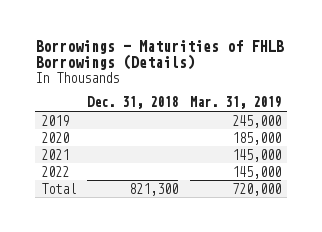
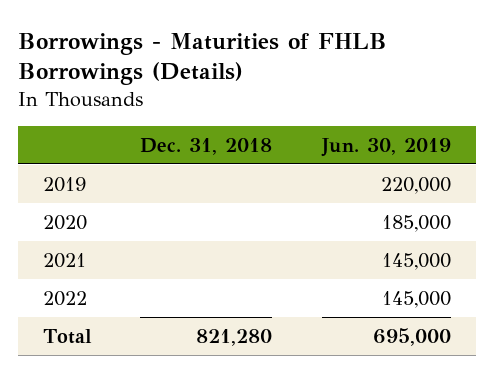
[190,96,282,110] Mar. 31, 2019 -> none
none -> [320,137,451,157] Jun. 30, 2019
[129,182,179,196] 821,300 -> [196,328,273,346] 821,280

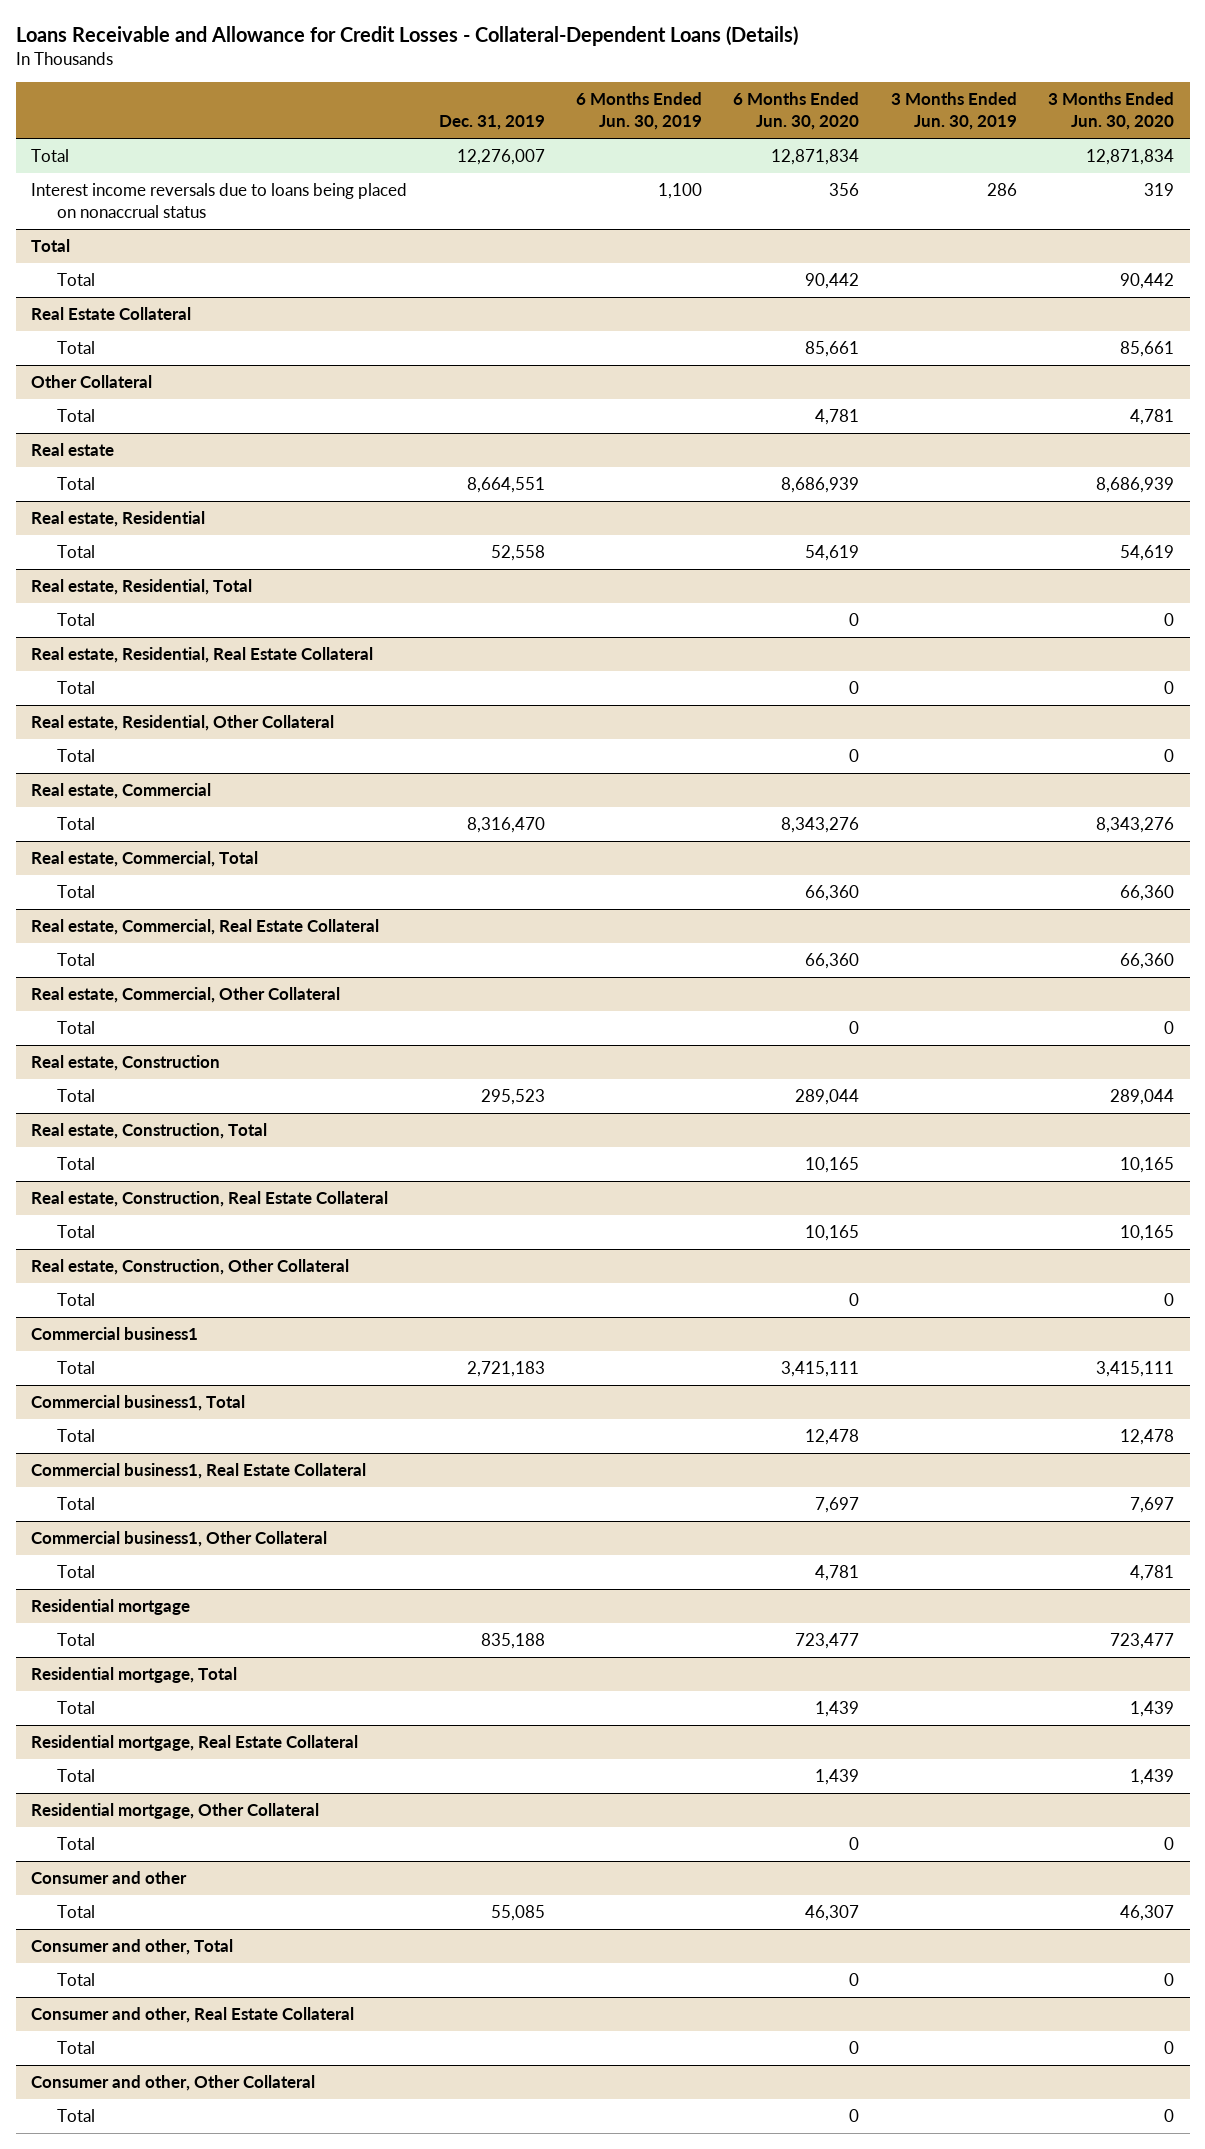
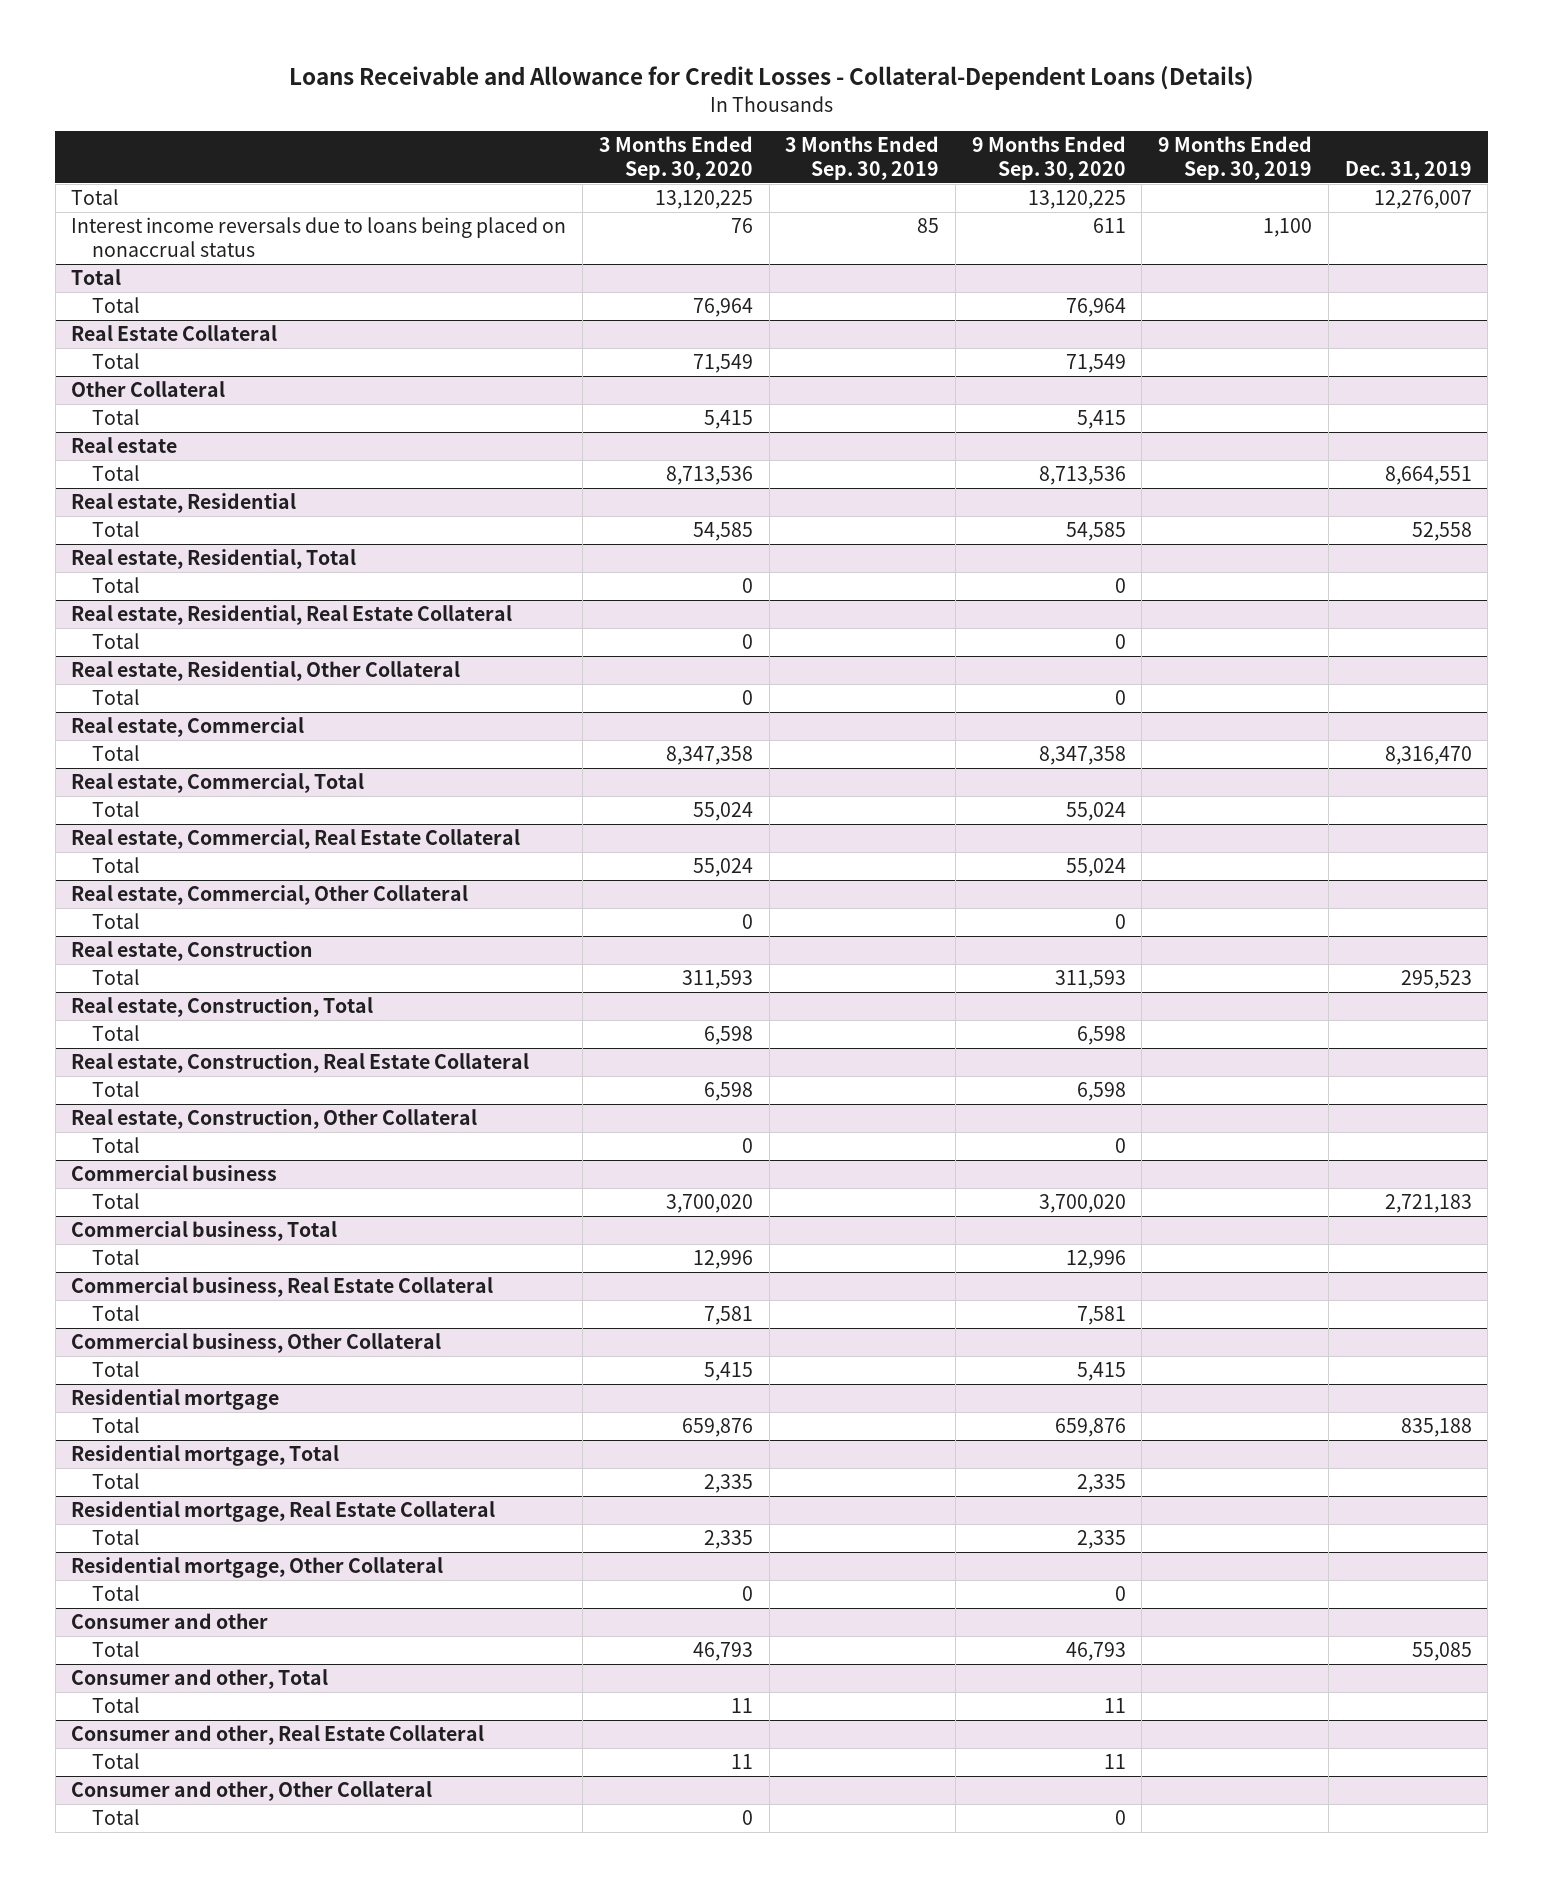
[575,92,702,131] 6 Months Ended Jun. 30, 2019 -> none
[733,92,860,131] 6 Months Ended Jun. 30, 2020 -> none
[890,92,1017,131] 3 Months Ended Jun. 30, 2019 -> none
[1047,92,1174,131] 3 Months Ended Jun. 30, 2020 -> none
none -> [598,136,753,180] 3 Months Ended Sep. 30, 2020
none -> [785,136,940,180] 3 Months Ended Sep. 30, 2019
none -> [971,136,1126,180] 9 Months Ended Sep. 30, 2020
none -> [1158,136,1313,180] 9 Months Ended Sep. 30, 2019
[31,1327,199,1341] Commercial business1 -> [71,1165,278,1182] Commercial business
[31,1395,246,1412] Commercial business1, Total -> [71,1221,338,1242] Commercial business, Total
[31,1463,367,1480] Commercial business1, Real Estate Collateral -> [71,1277,494,1298] Commercial business, Real Estate Collateral
[31,1531,328,1548] Commercial business1, Other Collateral -> [71,1333,442,1354] Commercial business, Other Collateral

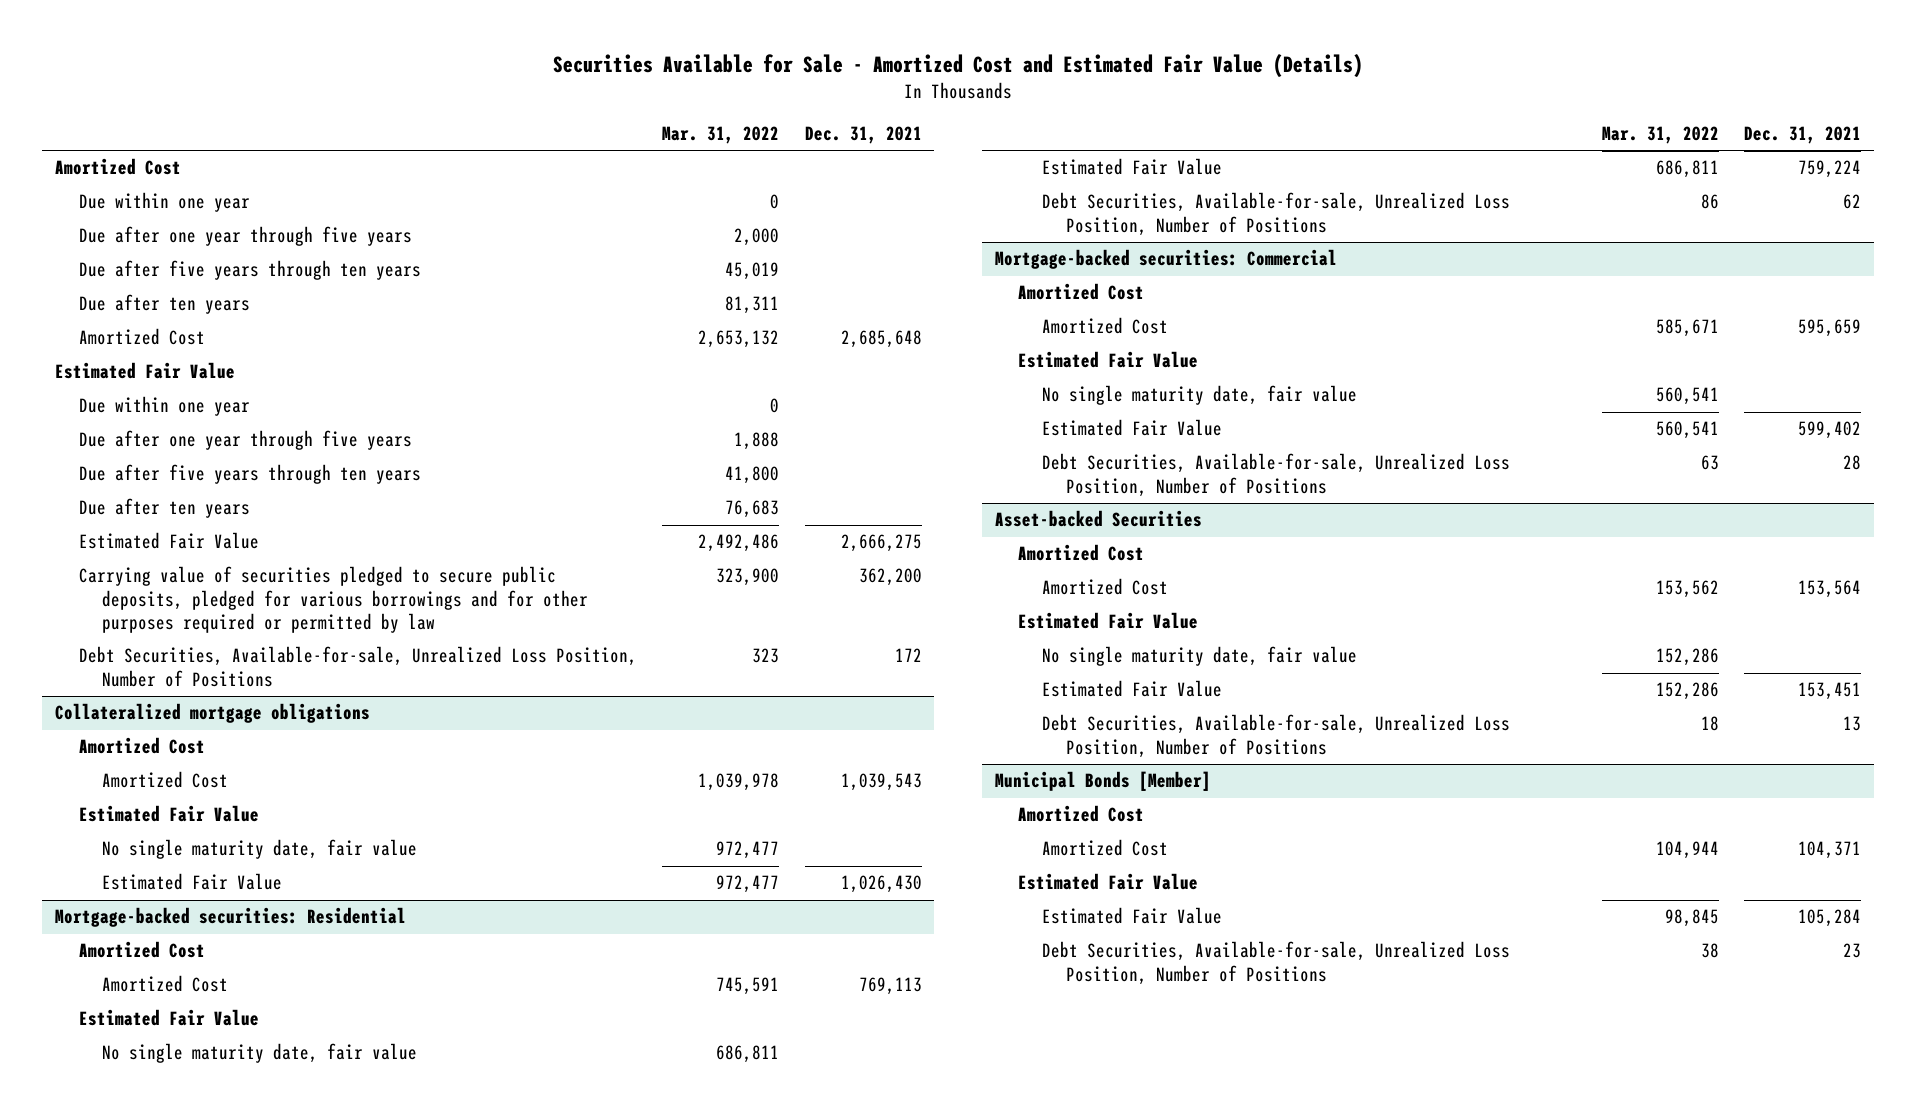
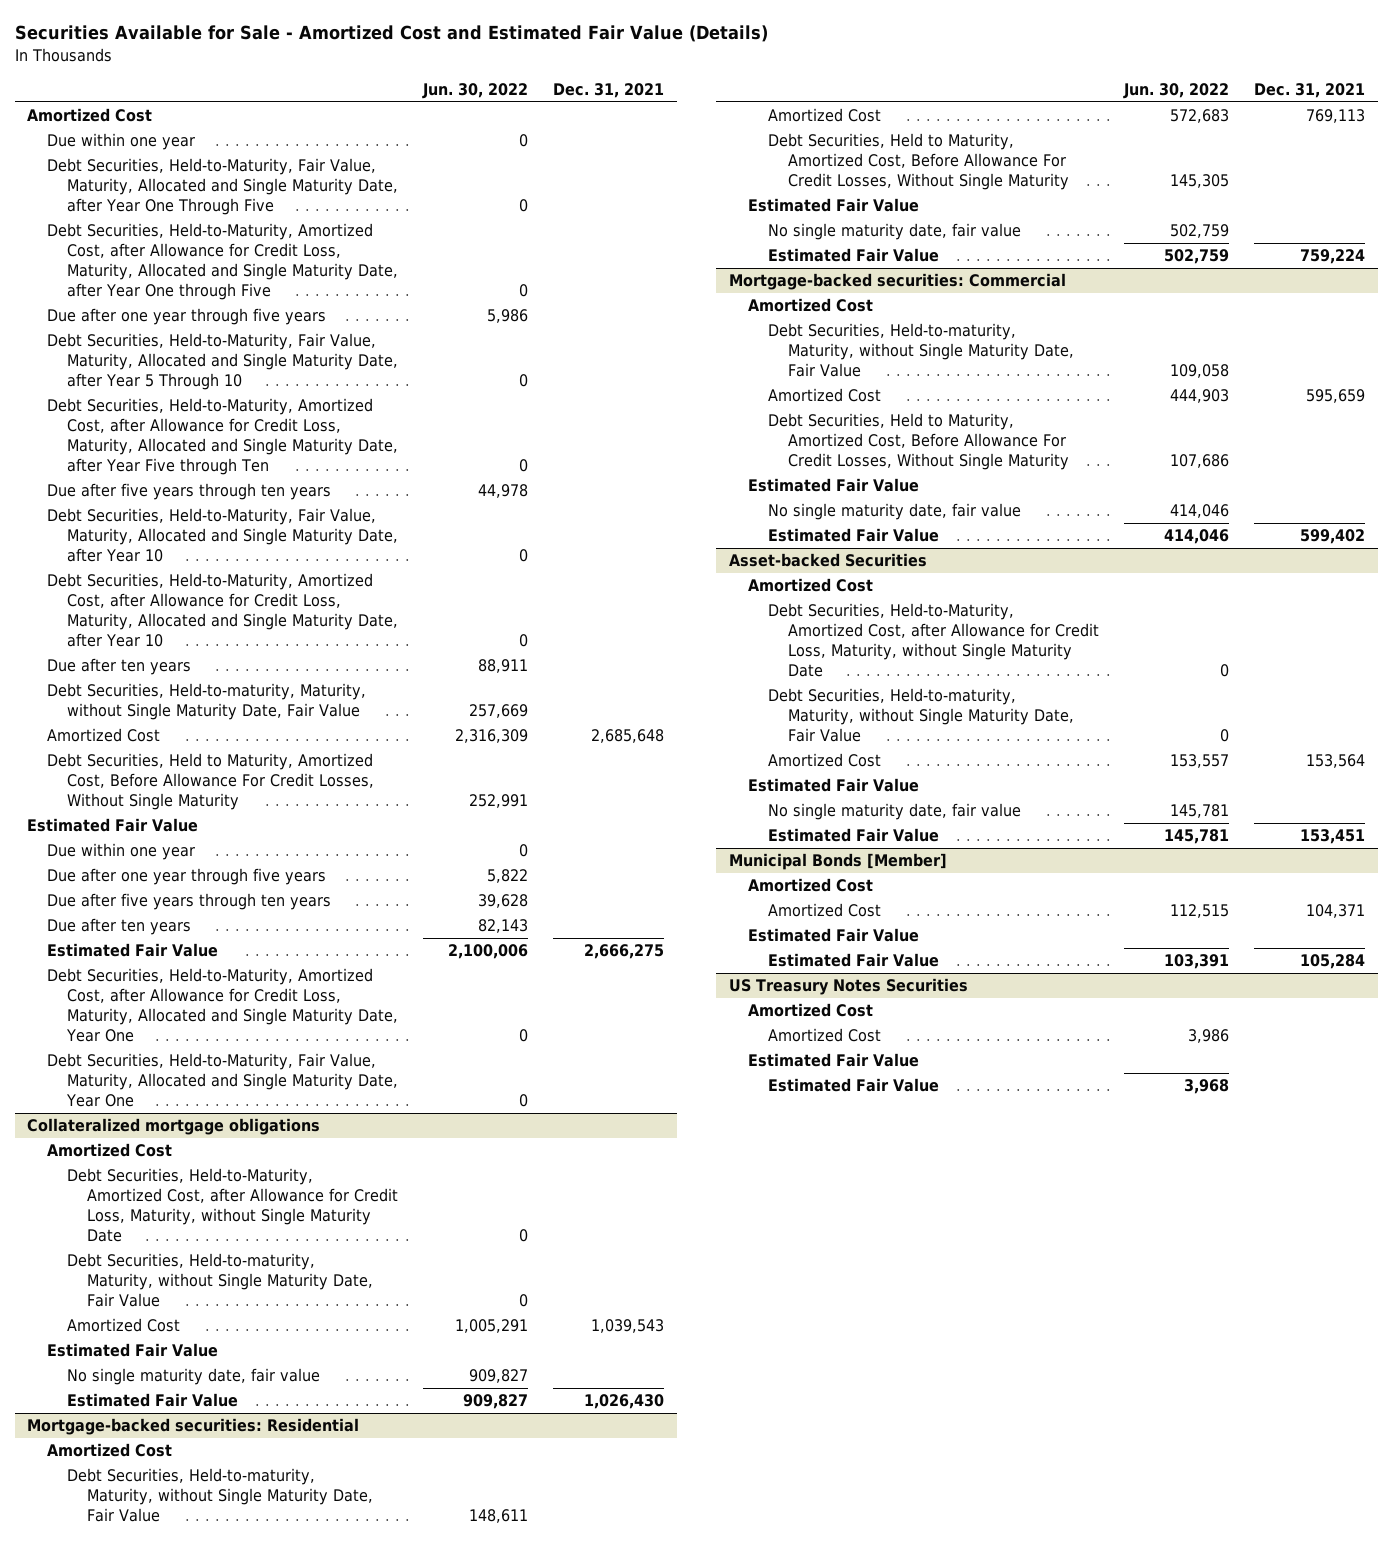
[662,126,780,145] Mar. 31, 2022 -> none
none -> [421,82,528,99] Jun. 30, 2022
none -> [47,158,398,216] Debt Securities, Held-to-Maturity, Fair Value, Maturity, Allocated and Single Maturity Date, after Year One Through Five
none -> [47,223,398,301] Debt Securities, Held-to-Maturity, Amortized Cost, after Allowance for Credit Loss, Maturity, Allocated and Single Maturity Date, after Year One through Five
none -> [47,333,398,391] Debt Securities, Held-to-Maturity, Fair Value, Maturity, Allocated and Single Maturity Date, after Year 5 Through 10
none -> [47,398,398,476] Debt Securities, Held-to-Maturity, Amortized Cost, after Allowance for Credit Loss, Maturity, Allocated and Single Maturity Date, after Year Five through Ten
none -> [47,508,398,563] Debt Securities, Held-to-Maturity, Fair Value, Maturity, Allocated and Single Maturity Date, after Year 10
none -> [47,573,398,648] Debt Securities, Held-to-Maturity, Amortized Cost, after Allowance for Credit Loss, Maturity, Allocated and Single Maturity Date, after Year 10
none -> [47,683,367,721] Debt Securities, Held-to-maturity, Maturity, without Single Maturity Date, Fair Value
none -> [47,753,374,811] Debt Securities, Held to Maturity, Amortized Cost, Before Allowance For Credit Losses, Without Single Maturity
[78,566,589,634] Carrying value of securities pledged to secure public deposits, pledged for various borrowings and for other purposes required or permitted by law -> none
[78,646,637,687] Debt Securities, Available-for-sale, Unrealized Loss Position, Number of Positions -> none
none -> [47,968,398,1043] Debt Securities, Held-to-Maturity, Amortized Cost, after Allowance for Credit Loss, Maturity, Allocated and Single Maturity Date, Year One
none -> [47,1053,398,1108] Debt Securities, Held-to-Maturity, Fair Value, Maturity, Allocated and Single Maturity Date, Year One
none -> [66,1168,398,1243] Debt Securities, Held-to-Maturity, Amortized Cost, after Allowance for Credit Loss, Maturity, without Single Maturity Date
none -> [66,1253,373,1308] Debt Securities, Held-to-maturity, Maturity, without Single Maturity Date, Fair Value
none -> [66,1468,373,1523] Debt Securities, Held-to-maturity, Maturity, without Single Maturity Date, Fair Value
none -> [767,133,1069,191] Debt Securities, Held to Maturity, Amortized Cost, Before Allowance For Credit Losses, Without Single Maturity
[1041,192,1510,236] Debt Securities, Available-for-sale, Unrealized Loss Position, Number of Positions -> none
none -> [767,323,1074,378] Debt Securities, Held-to-maturity, Maturity, without Single Maturity Date, Fair Value
none -> [767,413,1069,471] Debt Securities, Held to Maturity, Amortized Cost, Before Allowance For Credit Losses, Without Single Maturity
[1041,453,1510,497] Debt Securities, Available-for-sale, Unrealized Loss Position, Number of Positions -> none
none -> [767,603,1099,678] Debt Securities, Held-to-Maturity, Amortized Cost, after Allowance for Credit Loss, Maturity, without Single Maturity Date
none -> [767,688,1074,743] Debt Securities, Held-to-maturity, Maturity, without Single Maturity Date, Fair Value
[1041,714,1510,758] Debt Securities, Available-for-sale, Unrealized Loss Position, Number of Positions -> none
[1041,941,1510,985] Debt Securities, Available-for-sale, Unrealized Loss Position, Number of Positions -> none
none -> [728,978,968,996] US Treasury Notes Securities
none -> [748,1003,874,1018] Amortized Cost
none -> [767,1028,881,1043] Amortized Cost
none -> [748,1053,920,1068] Estimated Fair Value
none -> [767,1078,939,1093] Estimated Fair Value

